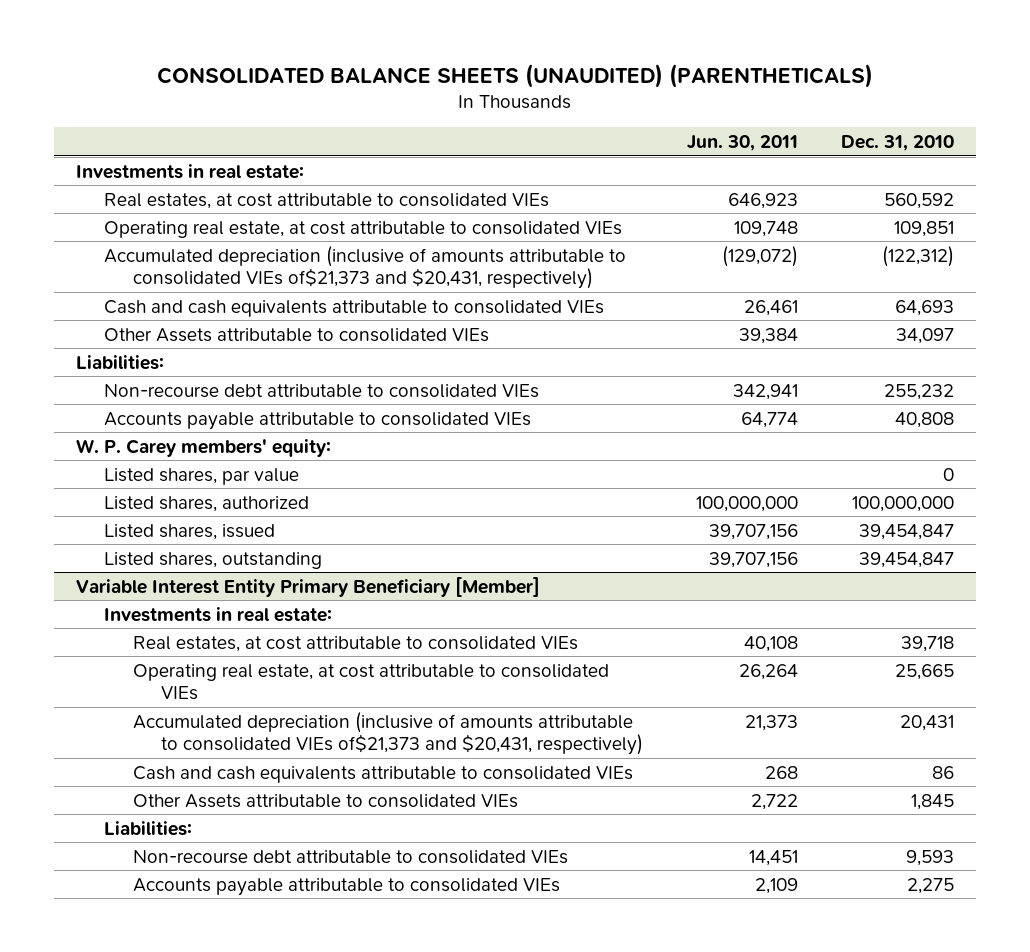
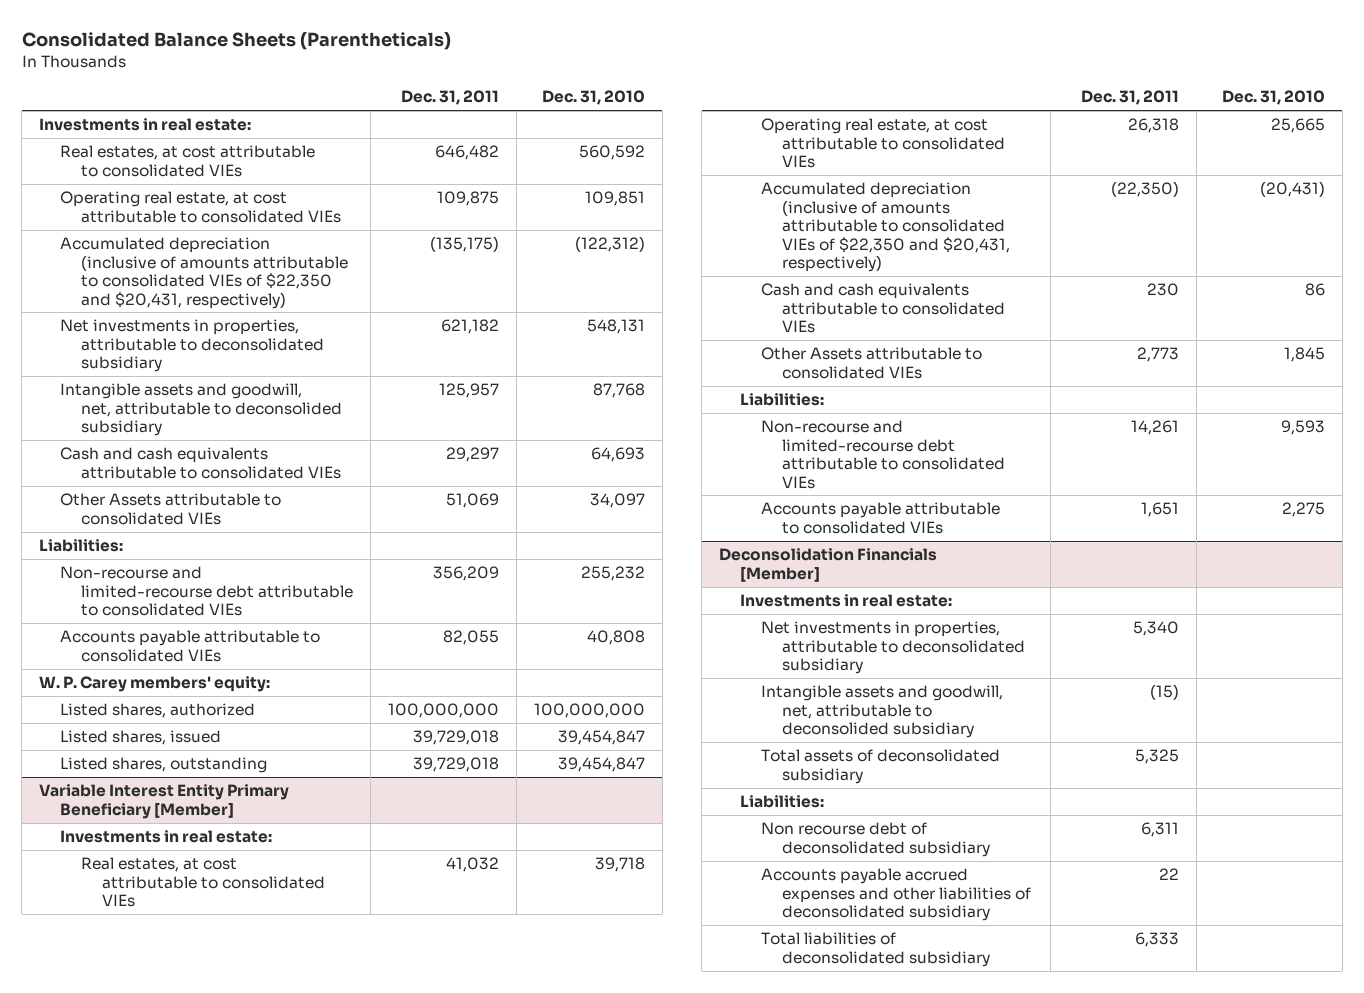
[156,63,873,88] CONSOLIDATED BALANCE SHEETS (UNAUDITED) (PARENTHETICALS) -> [21,32,451,51] Consolidated Balance Sheets (Parentheticals)
[686,134,798,151] Jun. 30, 2011 -> none
none -> [401,90,500,106] Dec. 31, 2011
[104,245,627,289] Accumulated depreciation (inclusive of amounts attributable to consolidated VIEs of$21,373 and $20,431, respectively) -> [60,237,349,309] Accumulated depreciation (inclusive of amounts attributable to consolidated VIEs of $22,350 and $20,431, respectively)
none -> [60,319,325,373] Net investments in properties, attributable to deconsolidated subsidiary
none -> [60,383,343,437] Intangible assets and goodwill, net, attributable to deconsolided subsidiary
[104,383,540,398] Non-recourse debt attributable to consolidated VIEs -> [60,566,354,617] Non-recourse and limited-recourse debt attributable to consolidated VIEs
[104,467,300,485] Listed shares, par value -> none
[132,711,644,755] Accumulated depreciation (inclusive of amounts attributable to consolidated VIEs of$21,373 and $20,431, respectively) -> [760,182,1010,272] Accumulated depreciation (inclusive of amounts attributable to consolidated VIEs of $22,350 and $20,431, respectively)
[900,714,955,731] 20,431 -> [1259,181,1325,198] (20,431)
[132,849,568,864] Non-recourse debt attributable to consolidated VIEs -> [760,420,1005,489] Non-recourse and limited-recourse debt attributable to consolidated VIEs
none -> [719,548,938,582] Deconsolidation Financials [Member]
none -> [740,594,953,608] Investments in real estate:
none -> [760,621,1025,675] Net investments in properties, attributable to deconsolidated subsidiary
none -> [760,685,1003,739] Intangible assets and goodwill, net, attributable to deconsolided subsidiary
none -> [760,749,1000,784] Total assets of deconsolidated subsidiary
none -> [740,795,825,809] Liabilities:
none -> [760,822,990,857] Non recourse debt of deconsolidated subsidiary
none -> [760,868,1031,922] Accounts payable accrued expenses and other liabilities of deconsolidated subsidiary
none -> [760,932,990,967] Total liabilities of deconsolidated subsidiary

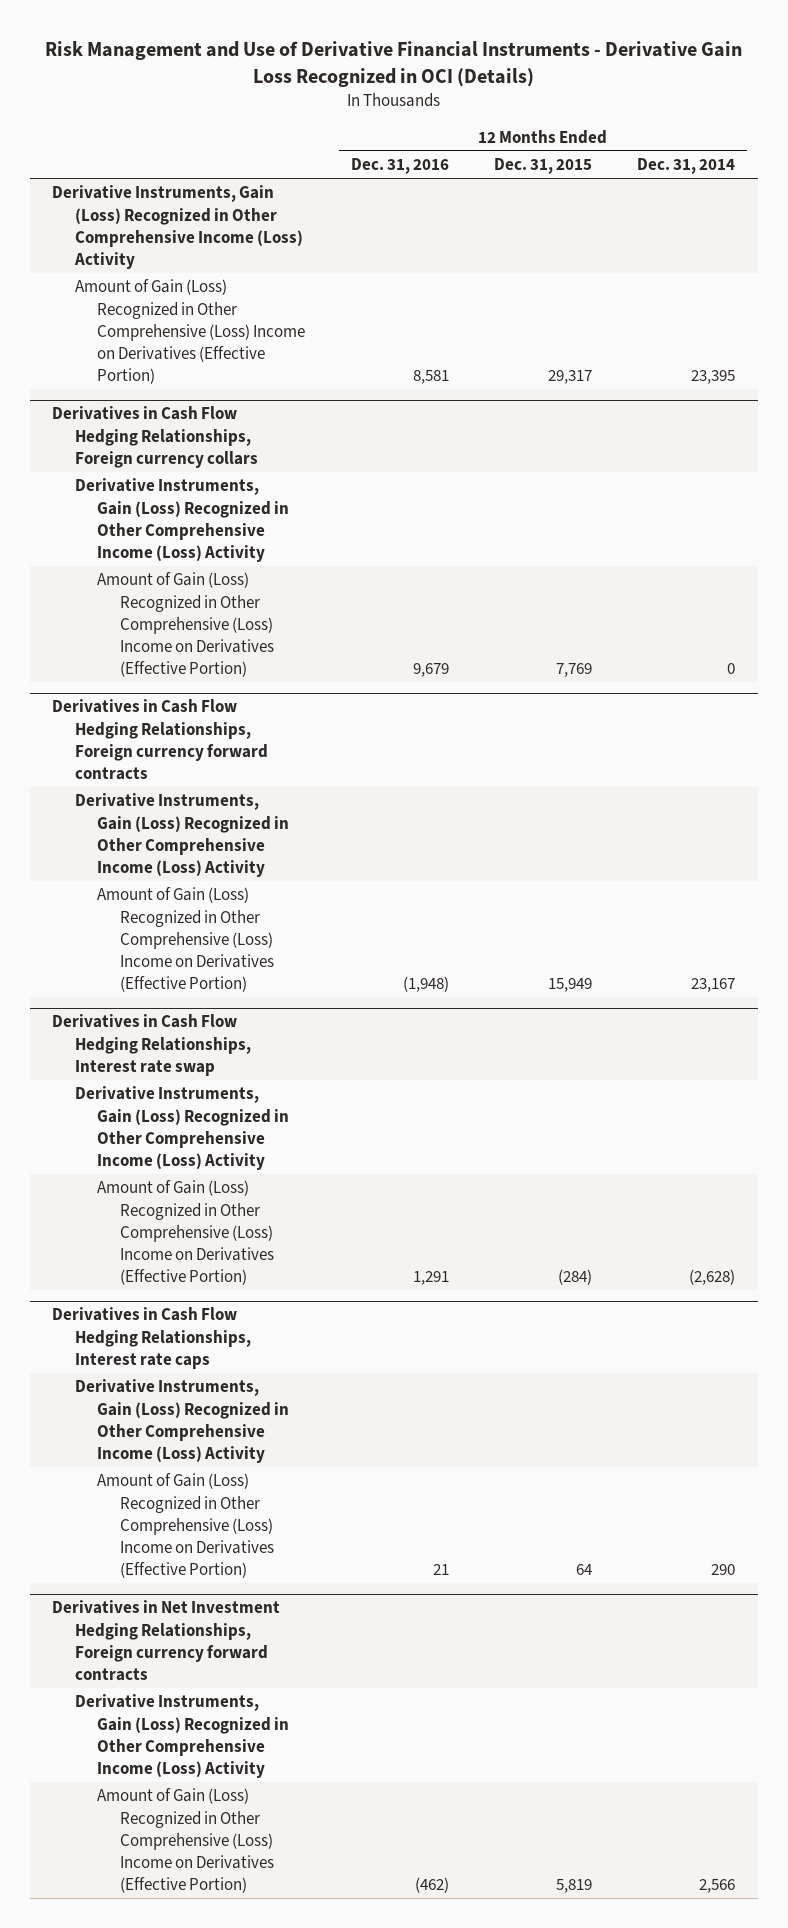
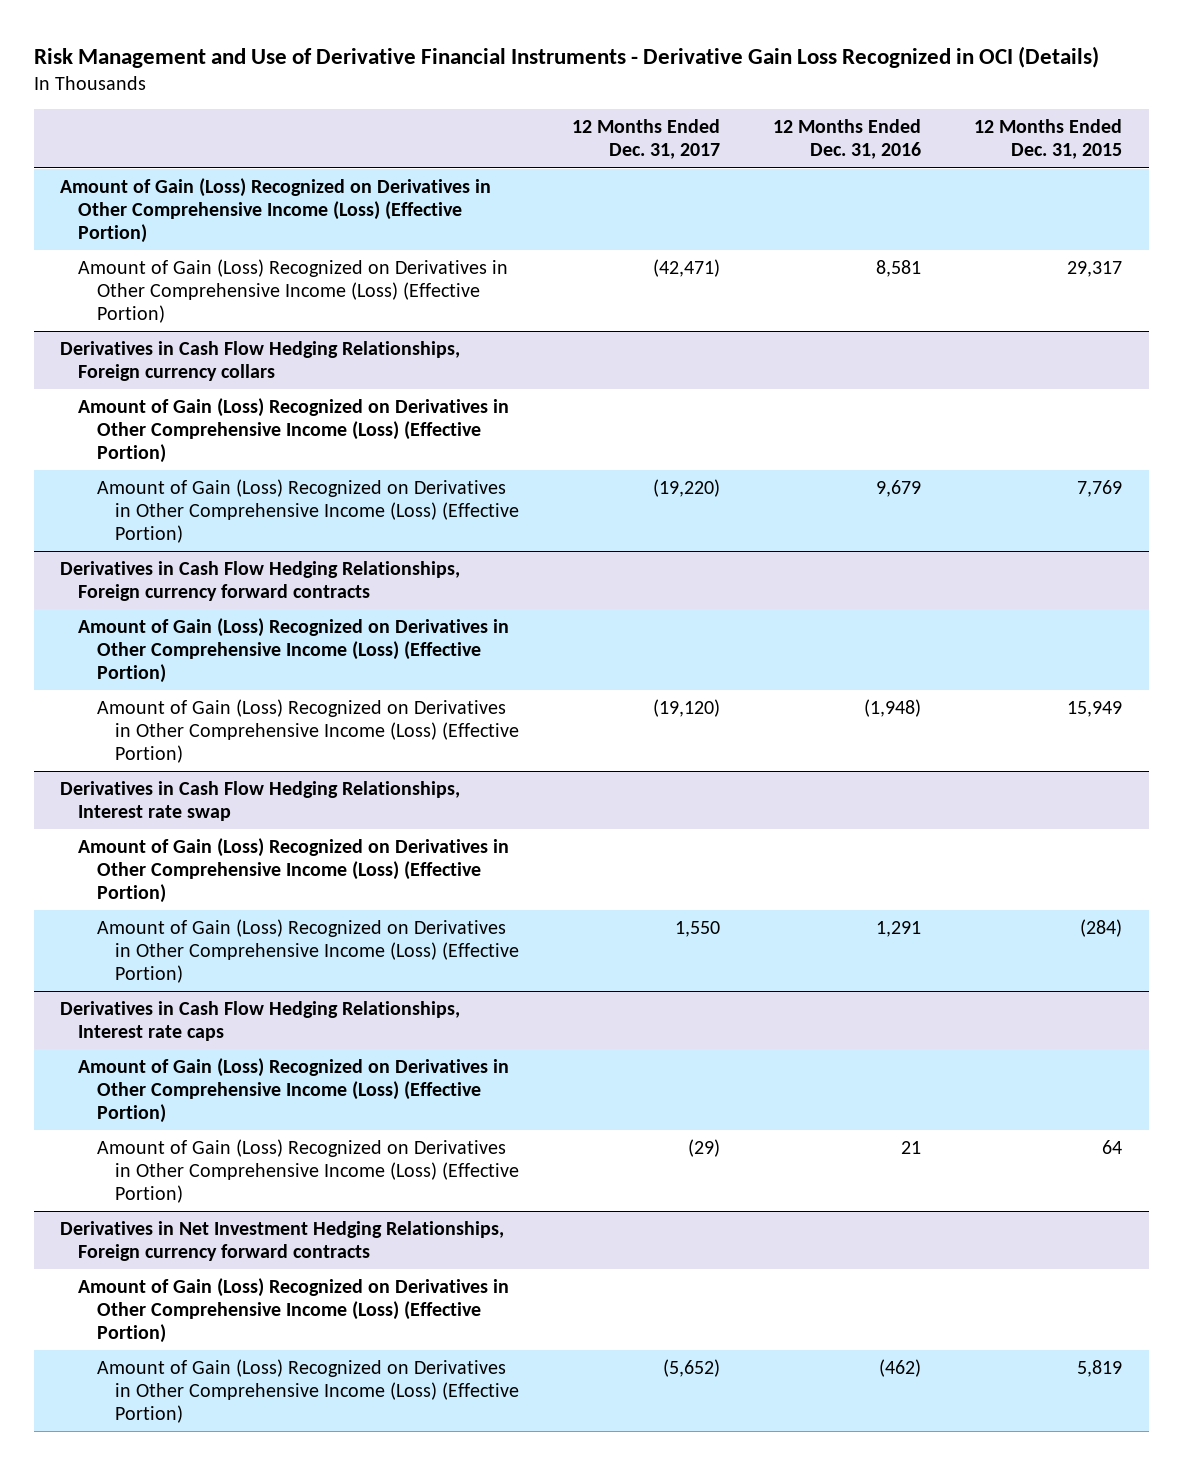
[637,158,736,175] Dec. 31, 2014 -> none
none -> [571,119,720,160] 12 Months Ended Dec. 31, 2017
[52,185,303,269] Derivative Instruments, Gain (Loss) Recognized in Other Comprehensive Income (Loss) Activity -> [60,178,492,243] Amount of Gain (Loss) Recognized on Derivatives in Other Comprehensive Income (Loss) (Effective Portion)
[74,279,306,385] Amount of Gain (Loss) Recognized in Other Comprehensive (Loss) Income on Derivatives (Effective Portion) -> [78,259,509,323] Amount of Gain (Loss) Recognized on Derivatives in Other Comprehensive Income (Loss) (Effective Portion)
[74,478,290,562] Derivative Instruments, Gain (Loss) Recognized in Other Comprehensive Income (Loss) Activity -> [78,398,510,463] Amount of Gain (Loss) Recognized on Derivatives in Other Comprehensive Income (Loss) (Effective Portion)
[97,572,274,678] Amount of Gain (Loss) Recognized in Other Comprehensive (Loss) Income on Derivatives (Effective Portion) -> [96,479,519,543] Amount of Gain (Loss) Recognized on Derivatives in Other Comprehensive Income (Loss) (Effective Portion)
[74,793,290,877] Derivative Instruments, Gain (Loss) Recognized in Other Comprehensive Income (Loss) Activity -> [78,618,510,683] Amount of Gain (Loss) Recognized on Derivatives in Other Comprehensive Income (Loss) (Effective Portion)
[97,887,274,993] Amount of Gain (Loss) Recognized in Other Comprehensive (Loss) Income on Derivatives (Effective Portion) -> [96,699,519,763] Amount of Gain (Loss) Recognized on Derivatives in Other Comprehensive Income (Loss) (Effective Portion)
[74,1086,290,1170] Derivative Instruments, Gain (Loss) Recognized in Other Comprehensive Income (Loss) Activity -> [78,838,510,903] Amount of Gain (Loss) Recognized on Derivatives in Other Comprehensive Income (Loss) (Effective Portion)
[97,1180,274,1286] Amount of Gain (Loss) Recognized in Other Comprehensive (Loss) Income on Derivatives (Effective Portion) -> [96,919,519,983] Amount of Gain (Loss) Recognized on Derivatives in Other Comprehensive Income (Loss) (Effective Portion)
[74,1379,290,1463] Derivative Instruments, Gain (Loss) Recognized in Other Comprehensive Income (Loss) Activity -> [78,1058,510,1123] Amount of Gain (Loss) Recognized on Derivatives in Other Comprehensive Income (Loss) (Effective Portion)
[97,1473,274,1579] Amount of Gain (Loss) Recognized in Other Comprehensive (Loss) Income on Derivatives (Effective Portion) -> [96,1139,519,1203] Amount of Gain (Loss) Recognized on Derivatives in Other Comprehensive Income (Loss) (Effective Portion)
[74,1694,290,1778] Derivative Instruments, Gain (Loss) Recognized in Other Comprehensive Income (Loss) Activity -> [78,1278,510,1343] Amount of Gain (Loss) Recognized on Derivatives in Other Comprehensive Income (Loss) (Effective Portion)
[97,1788,274,1894] Amount of Gain (Loss) Recognized in Other Comprehensive (Loss) Income on Derivatives (Effective Portion) -> [96,1359,519,1423] Amount of Gain (Loss) Recognized on Derivatives in Other Comprehensive Income (Loss) (Effective Portion)

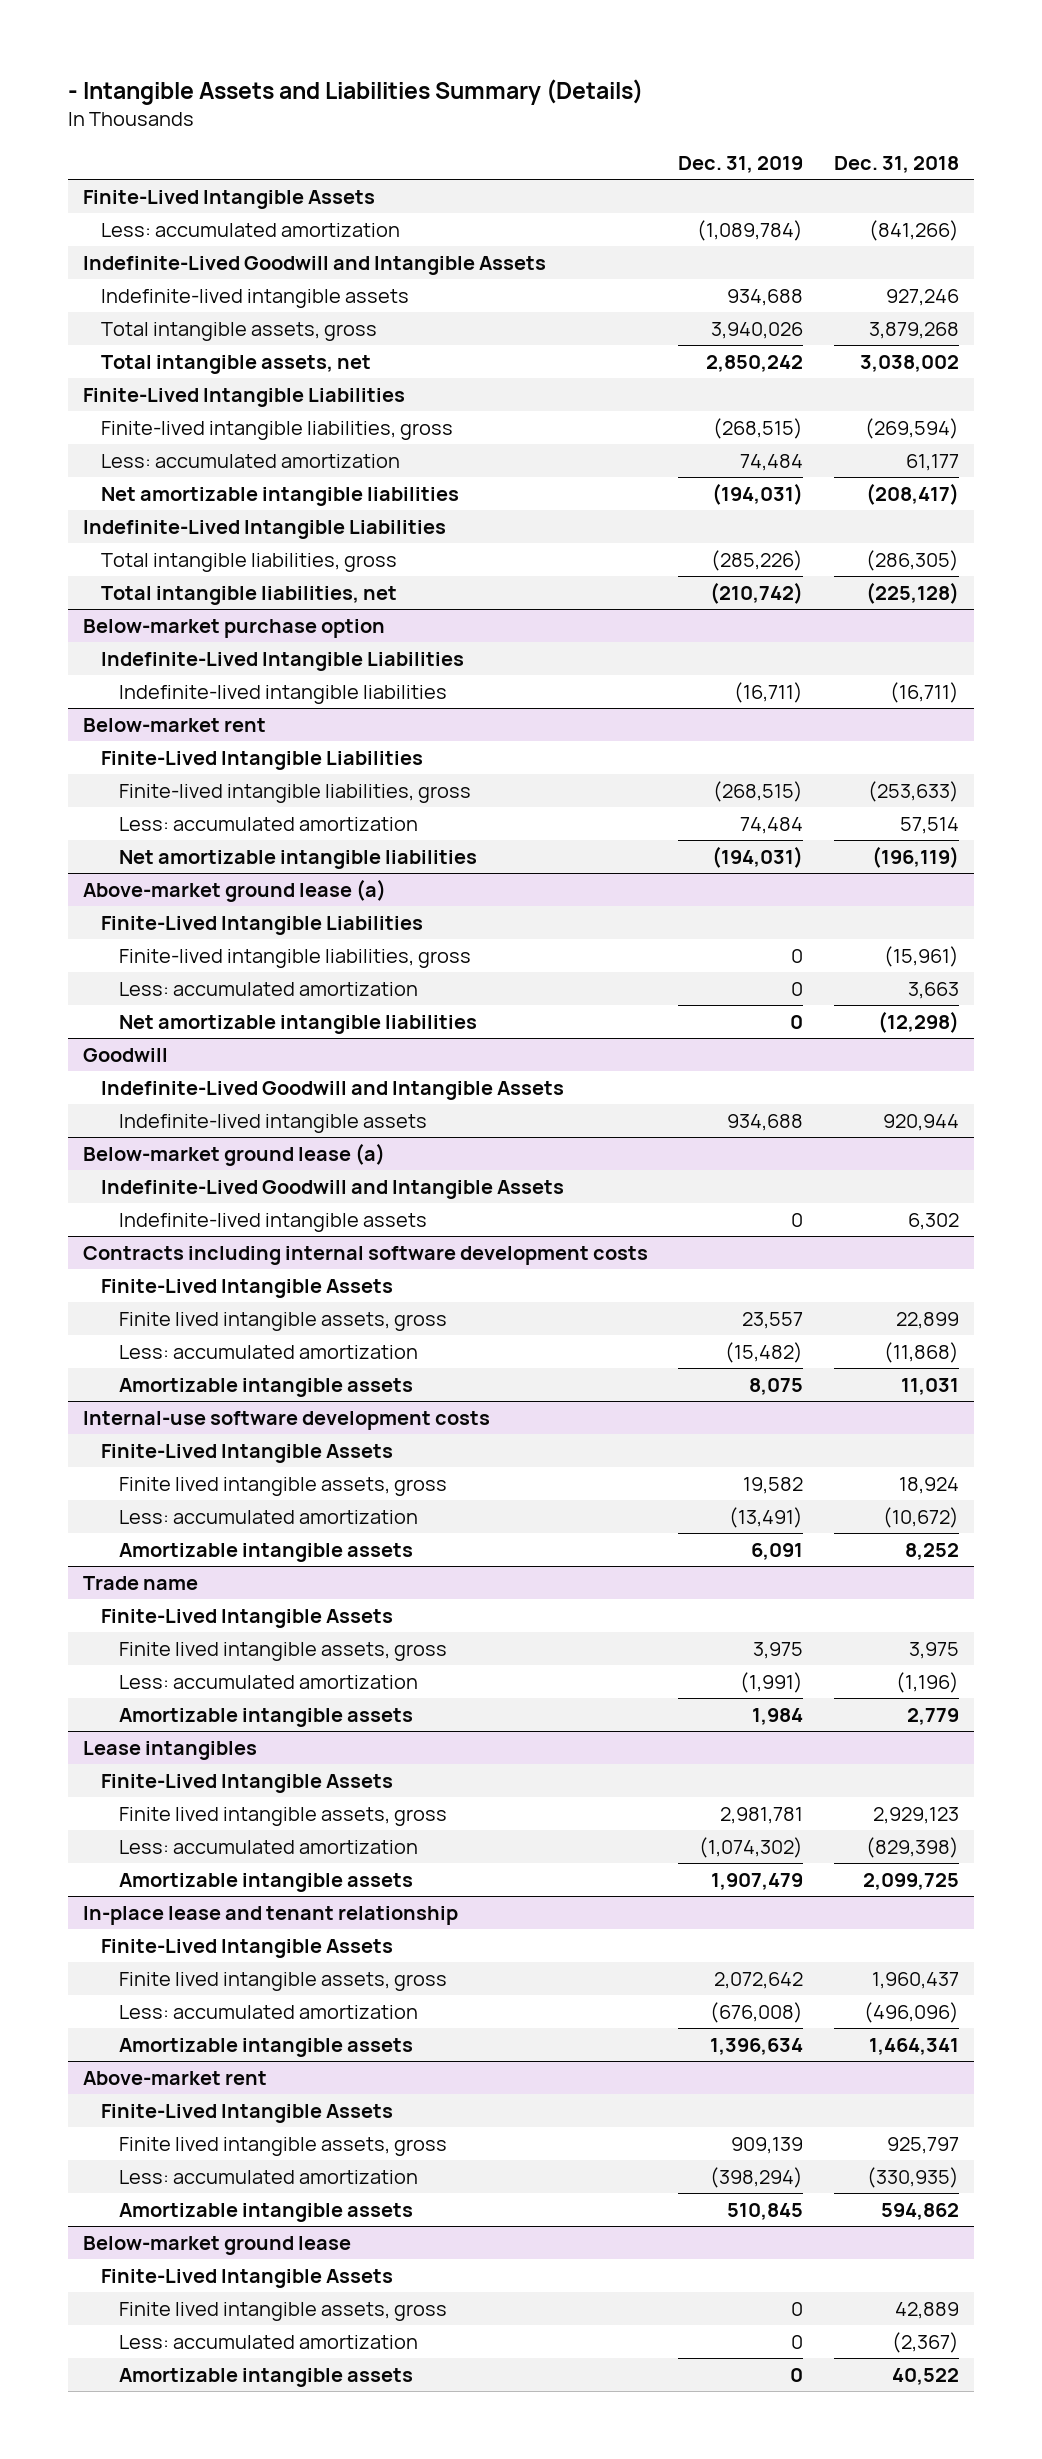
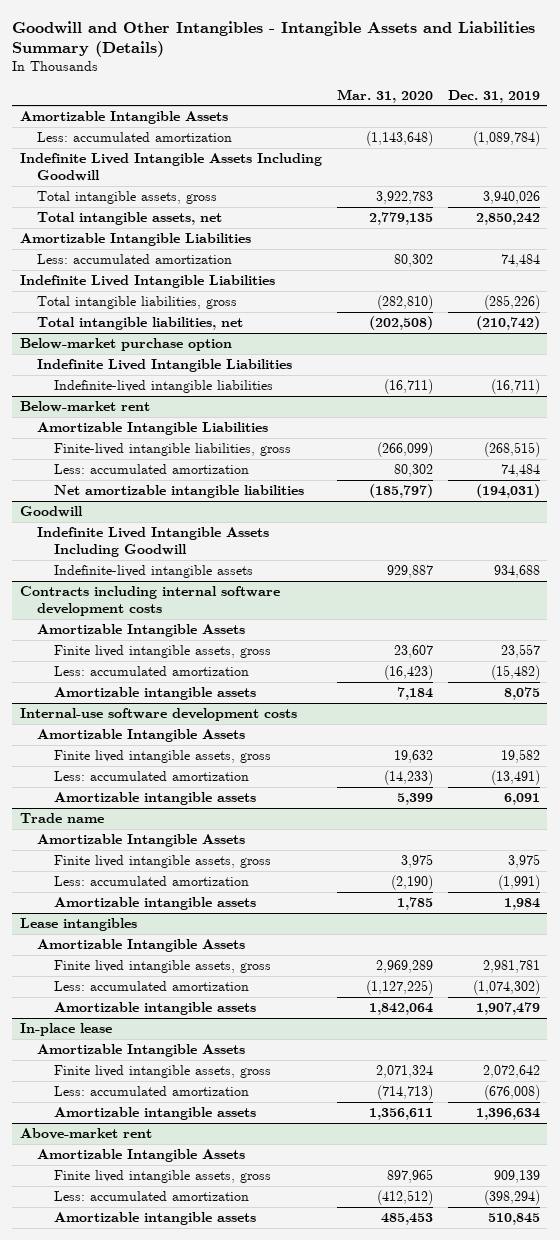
[67,78,643,105] - Intangible Assets and Liabilities Summary (Details) -> [12,20,536,58] Goodwill and Other Intangibles - Intangible Assets and Liabilities Summary (Details)
[833,155,959,173] Dec. 31, 2018 -> none
none -> [336,88,433,103] Mar. 31, 2020
[82,189,375,209] Finite-Lived Intangible Assets -> [19,110,228,124] Amortizable Intangible Assets
[100,288,409,308] Indefinite-lived intangible assets -> none
[82,255,546,275] Indefinite-Lived Goodwill and Intangible Assets -> [19,152,322,182] Indefinite Lived Intangible Assets Including Goodwill
[100,420,453,440] Finite-lived intangible liabilities, gross -> none
[82,387,405,407] Finite-Lived Intangible Liabilities -> [19,232,251,246] Amortizable Intangible Liabilities
[100,486,459,506] Net amortizable intangible liabilities -> none
[82,519,446,539] Indefinite-Lived Intangible Liabilities -> [19,274,275,288] Indefinite Lived Intangible Liabilities
[100,651,464,671] Indefinite-Lived Intangible Liabilities -> [36,358,292,372] Indefinite Lived Intangible Liabilities
[100,750,423,770] Finite-Lived Intangible Liabilities -> [36,421,268,435] Amortizable Intangible Liabilities
[82,878,386,902] Above-market ground lease (a) -> none
[100,915,423,935] Finite-Lived Intangible Liabilities -> none
[118,948,471,968] Finite-lived intangible liabilities, gross -> none
[118,981,418,996] Less: accumulated amortization -> none
[118,1014,477,1034] Net amortizable intangible liabilities -> none
[100,1080,564,1100] Indefinite-Lived Goodwill and Intangible Assets -> [36,526,269,558] Indefinite Lived Intangible Assets Including Goodwill
[82,1142,385,1166] Below-market ground lease (a) -> none
[100,1179,564,1199] Indefinite-Lived Goodwill and Intangible Assets -> none
[118,1212,427,1232] Indefinite-lived intangible assets -> none
[100,1278,393,1298] Finite-Lived Intangible Assets -> [36,623,245,637] Amortizable Intangible Assets
[100,1443,393,1463] Finite-Lived Intangible Assets -> [36,728,245,742] Amortizable Intangible Assets
[100,1608,393,1628] Finite-Lived Intangible Assets -> [36,833,245,847] Amortizable Intangible Assets
[100,1773,393,1793] Finite-Lived Intangible Assets -> [36,938,245,952] Amortizable Intangible Assets
[82,1905,458,1925] In-place lease and tenant relationship -> [19,1022,112,1036] In-place lease
[100,1938,393,1958] Finite-Lived Intangible Assets -> [36,1043,245,1057] Amortizable Intangible Assets
[100,2103,393,2123] Finite-Lived Intangible Assets -> [36,1148,245,1162] Amortizable Intangible Assets
[82,2235,351,2255] Below-market ground lease -> none
[100,2268,393,2288] Finite-Lived Intangible Assets -> none
[118,2301,447,2321] Finite lived intangible assets, gross -> none
[118,2334,418,2349] Less: accumulated amortization -> none
[118,2367,413,2387] Amortizable intangible assets -> none

